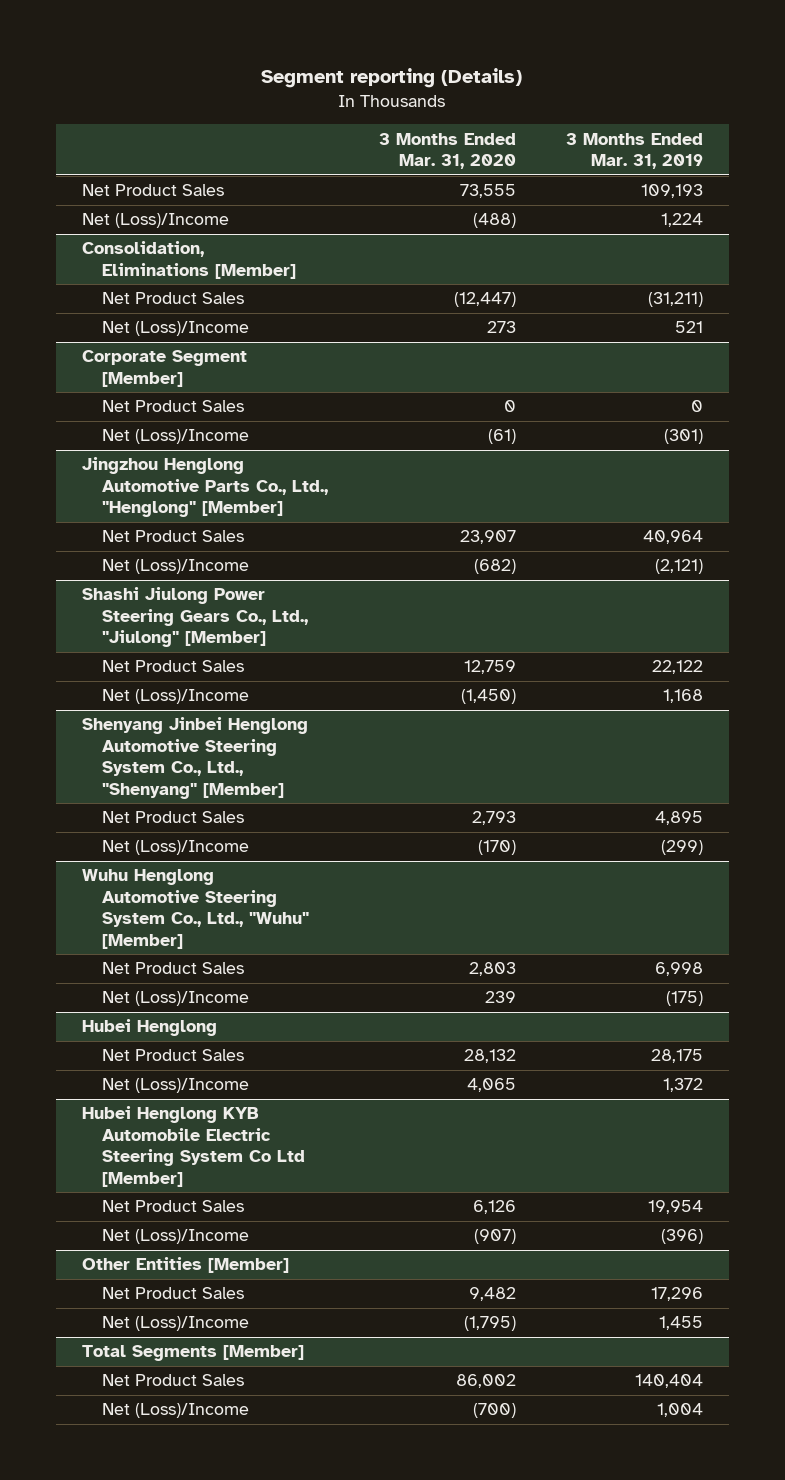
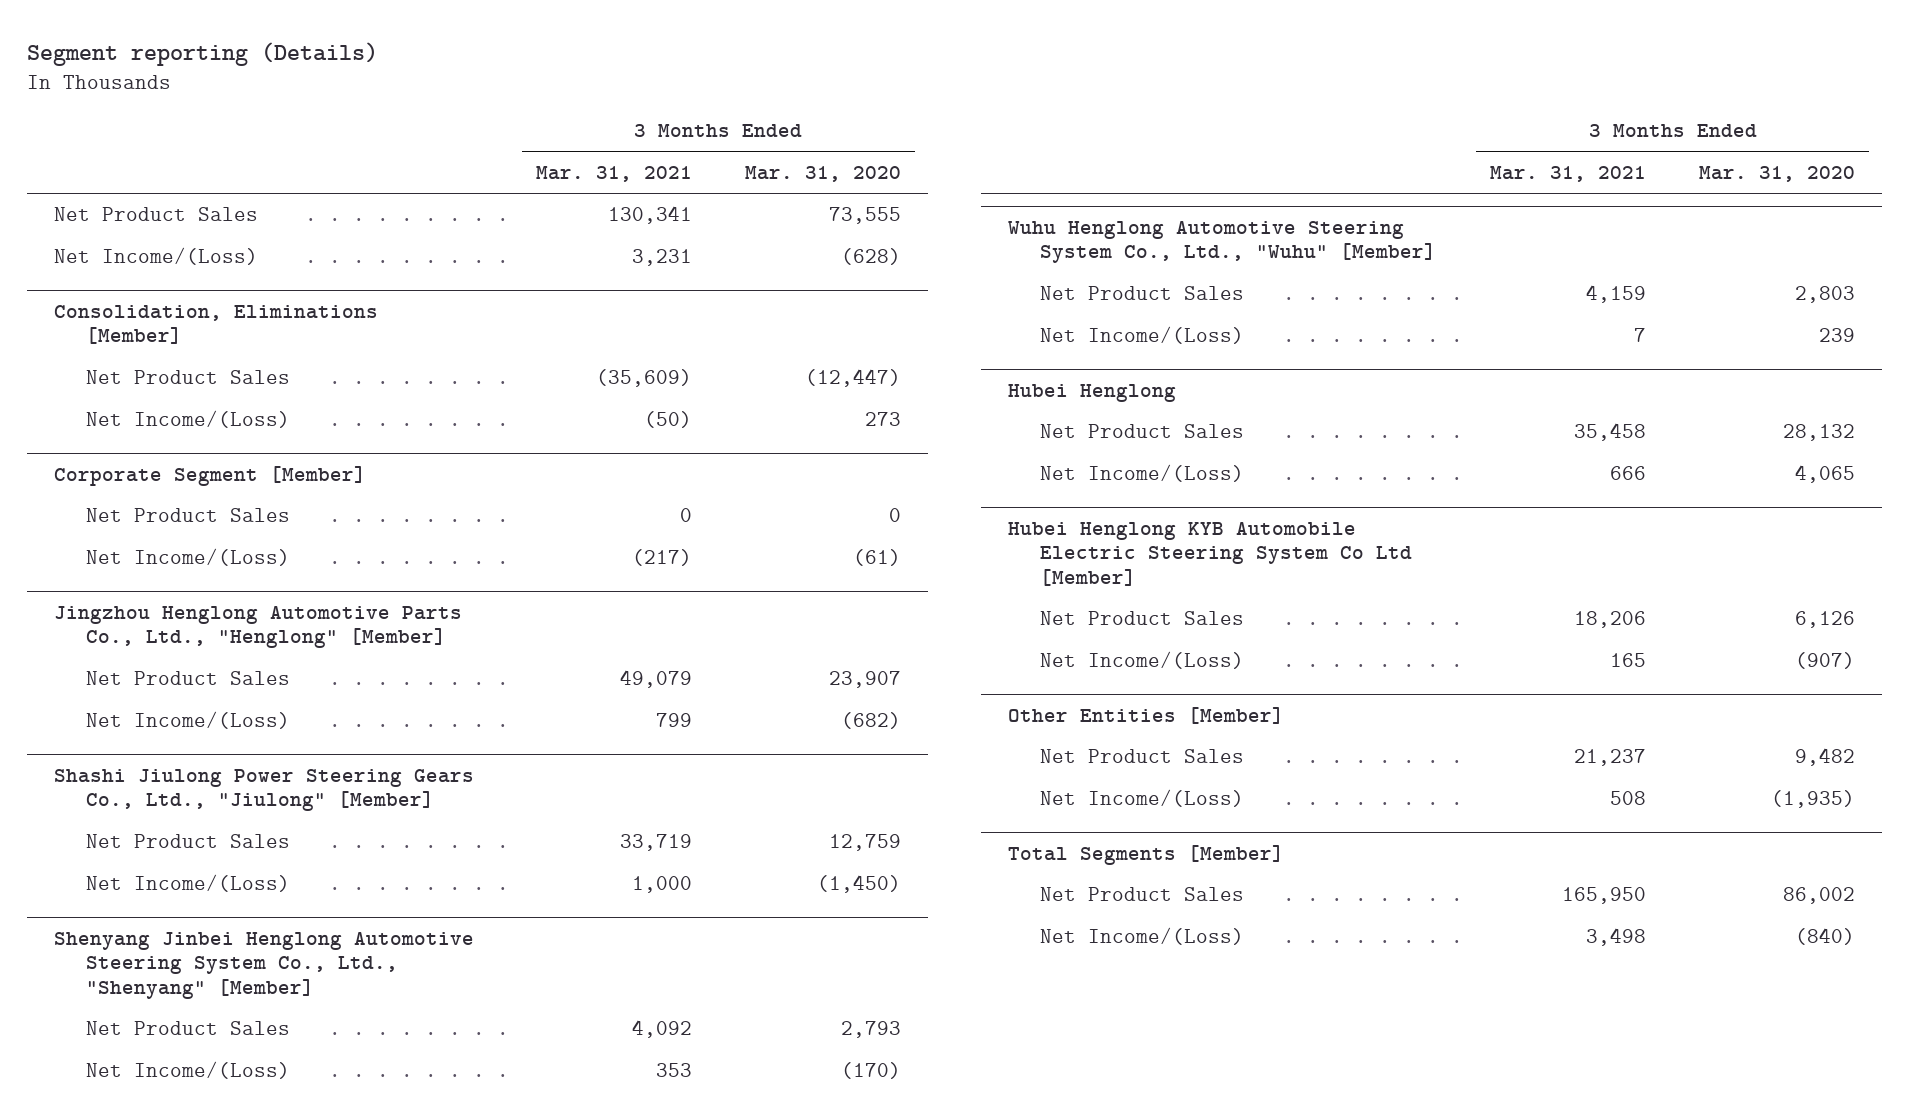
[566,132,704,170] 3 Months Ended Mar. 31, 2019 -> none
none -> [535,165,692,182] Mar. 31, 2021
[81,213,229,229] Net (Loss)/Income -> [53,247,258,266] Net Income/(Loss)
[472,213,516,229] (488) -> [841,248,902,266] (628)
[102,321,250,337] Net (Loss)/Income -> [85,410,290,429] Net Income/(Loss)
[102,429,250,445] Net (Loss)/Income -> [85,548,290,567] Net Income/(Loss)
[102,559,250,575] Net (Loss)/Income -> [85,711,290,730] Net Income/(Loss)
[102,689,250,705] Net (Loss)/Income -> [85,874,290,893] Net Income/(Loss)
[102,840,250,856] Net (Loss)/Income -> [85,1061,290,1080] Net Income/(Loss)
[102,991,250,1007] Net (Loss)/Income -> [1040,326,1245,345] Net Income/(Loss)
[102,1078,250,1094] Net (Loss)/Income -> [1040,464,1245,483] Net Income/(Loss)
[102,1229,250,1245] Net (Loss)/Income -> [1040,651,1245,670] Net Income/(Loss)
[102,1316,250,1332] Net (Loss)/Income -> [1040,789,1245,808] Net Income/(Loss)
[463,1316,516,1332] (1,795) -> [1771,790,1856,809] (1,935)
[102,1403,250,1419] Net (Loss)/Income -> [1040,927,1245,946] Net Income/(Loss)
[472,1403,516,1419] (700) -> [1795,928,1856,946] (840)

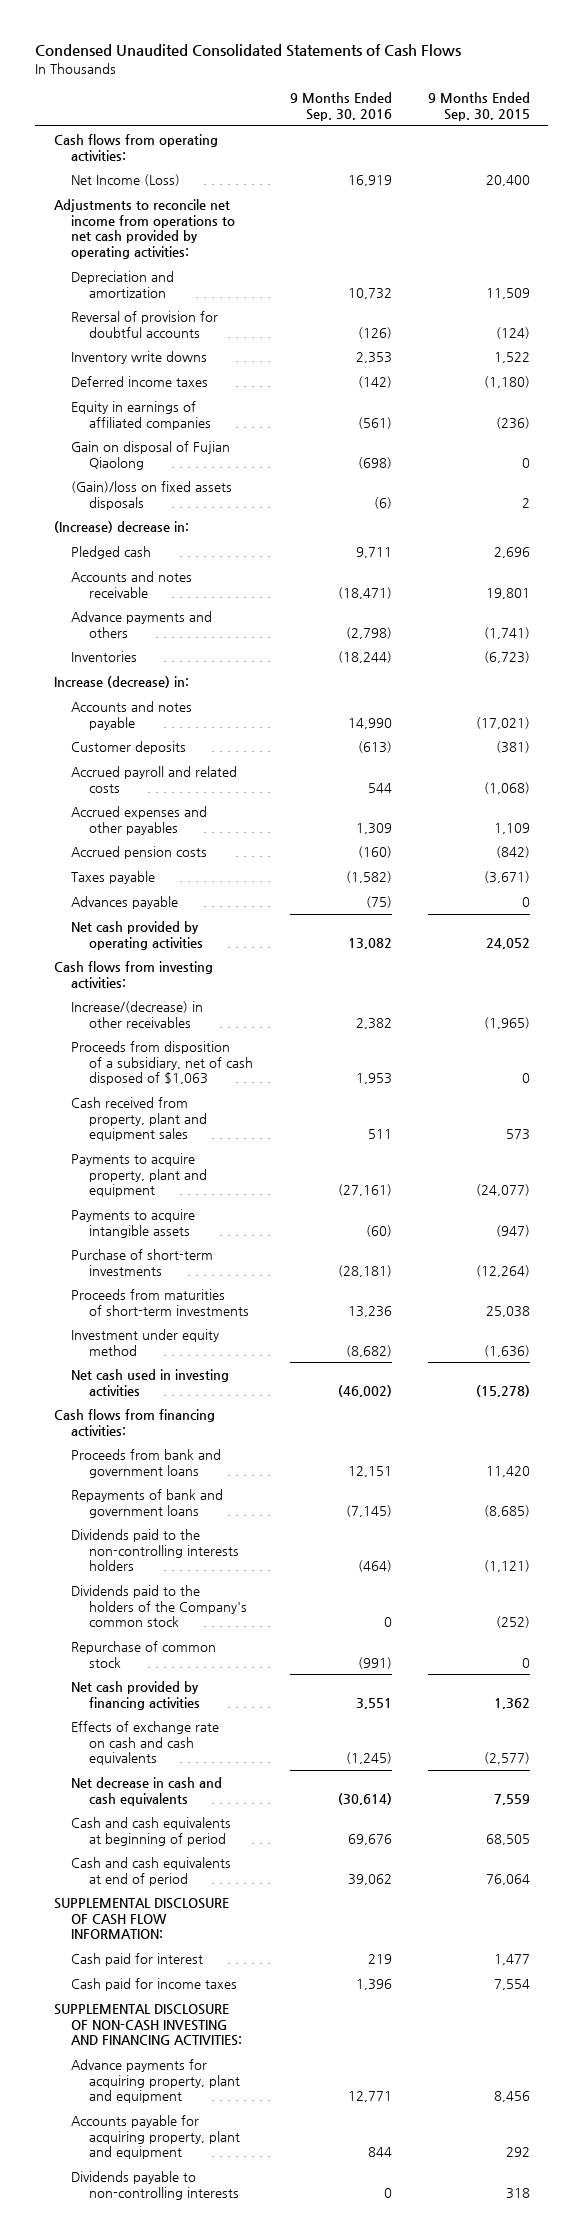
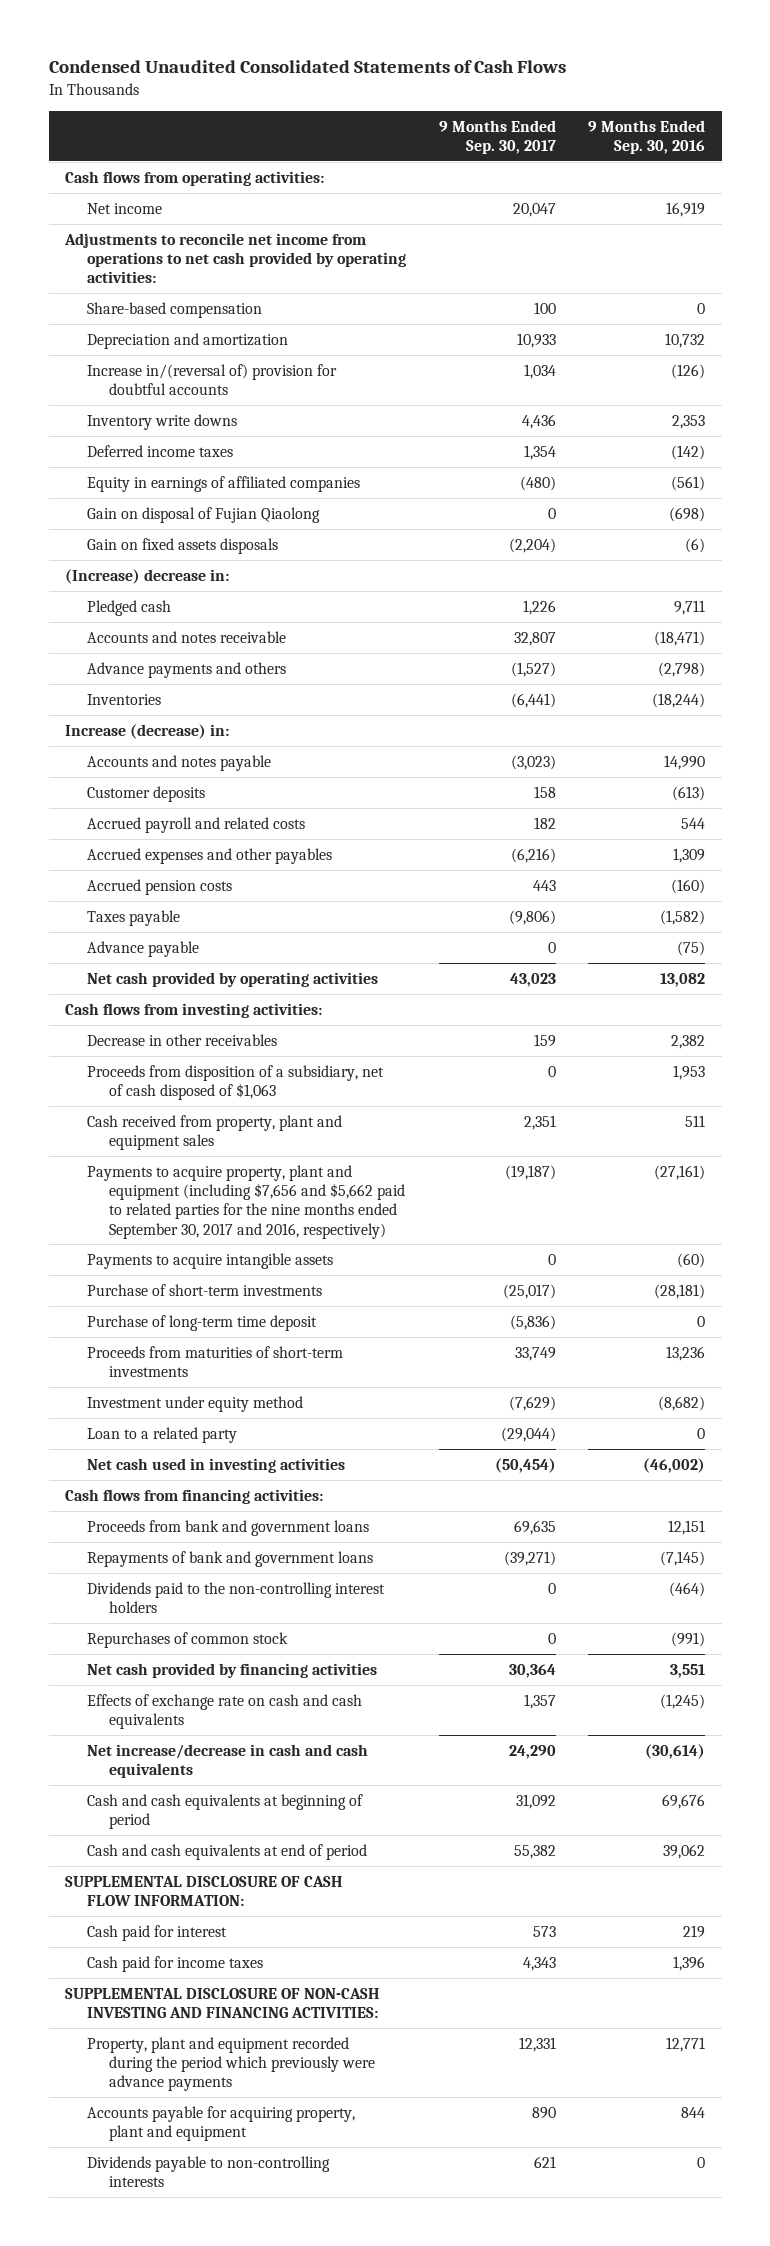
[428,92,531,122] 9 Months Ended Sep. 30, 2015 -> none
none -> [438,119,556,154] 9 Months Ended Sep. 30, 2017
[71,173,181,186] Net Income (Loss) -> [86,202,162,214] Net income
none -> [86,301,262,318] Share-based compensation
[71,310,219,338] Reversal of provision for doubtful accounts -> [86,363,337,396] Increase in/(reversal of) provision for doubtful accounts
[71,480,233,510] (Gain)/loss on fixed assets disposals -> [86,537,278,554] Gain on fixed assets disposals
[71,895,179,909] Advances payable -> [86,940,199,957] Advance payable
[71,1000,204,1028] Increase/(decrease) in other receivables -> [86,1033,277,1046] Decrease in other receivables
[71,1152,208,1198] Payments to acquire property, plant and equipment -> [86,1164,405,1239] Payments to acquire property, plant and equipment (including $7,656 and $5,662 paid to related parties for the nine months ended September 30, 2017 and 2016, respectively)
none -> [86,1314,317,1331] Purchase of long-term time deposit
none -> [86,1426,237,1443] Loan to a related party
[71,1584,248,1628] Dividends paid to the holders of the Company's common stock -> none
[71,1528,240,1572] Dividends paid to the non-controlling interests holders -> [86,1581,385,1614] Dividends paid to the non-controlling interest holders
[71,1640,217,1668] Repurchase of common stock -> [86,1631,288,1648] Repurchases of common stock
[71,1776,223,1806] Net decrease in cash and cash equivalents -> [86,1743,368,1779] Net increase/decrease in cash and cash equivalents
[71,2058,241,2104] Advance payments for acquiring property, plant and equipment -> [86,2036,375,2092] Property, plant and equipment recorded during the period which previously were advance payments

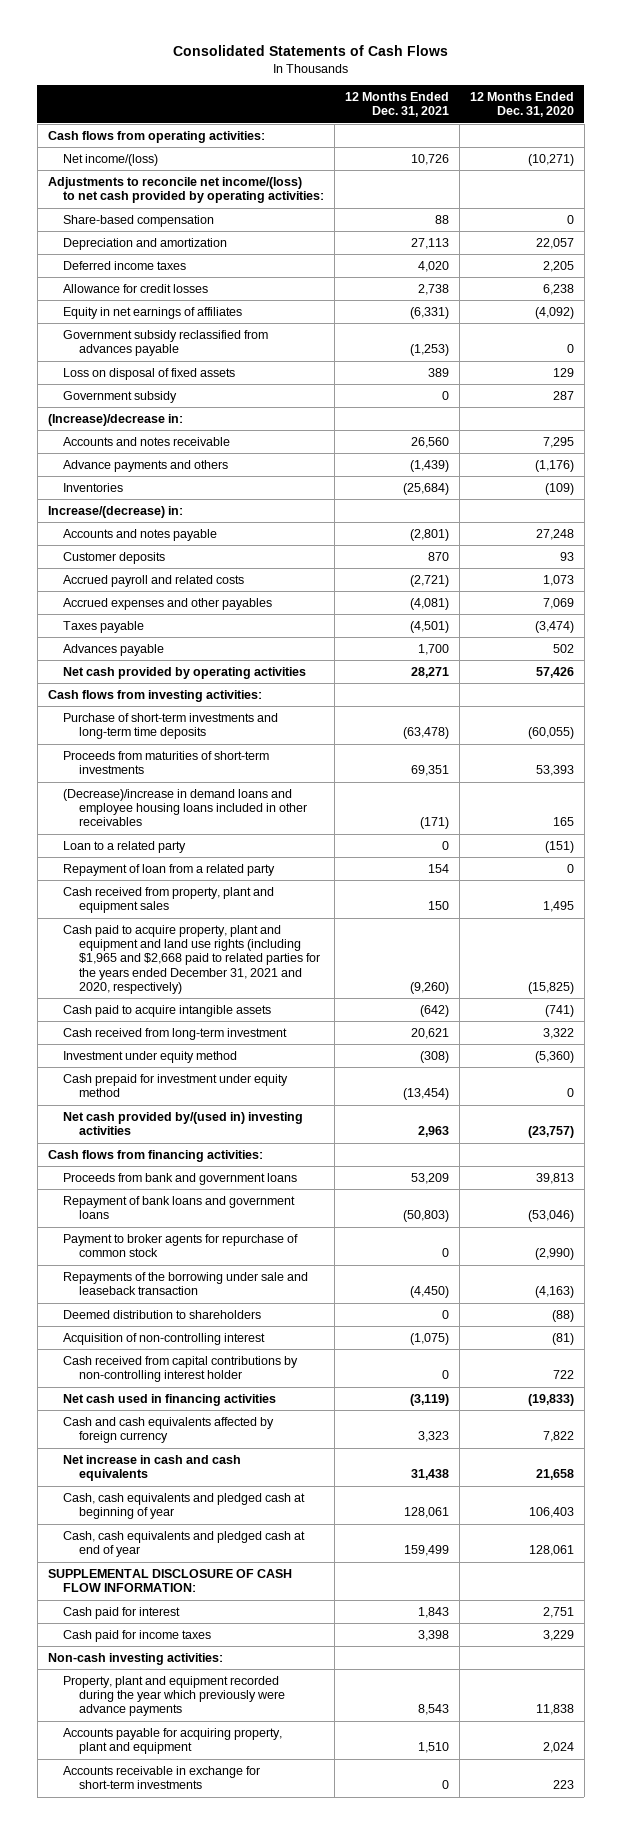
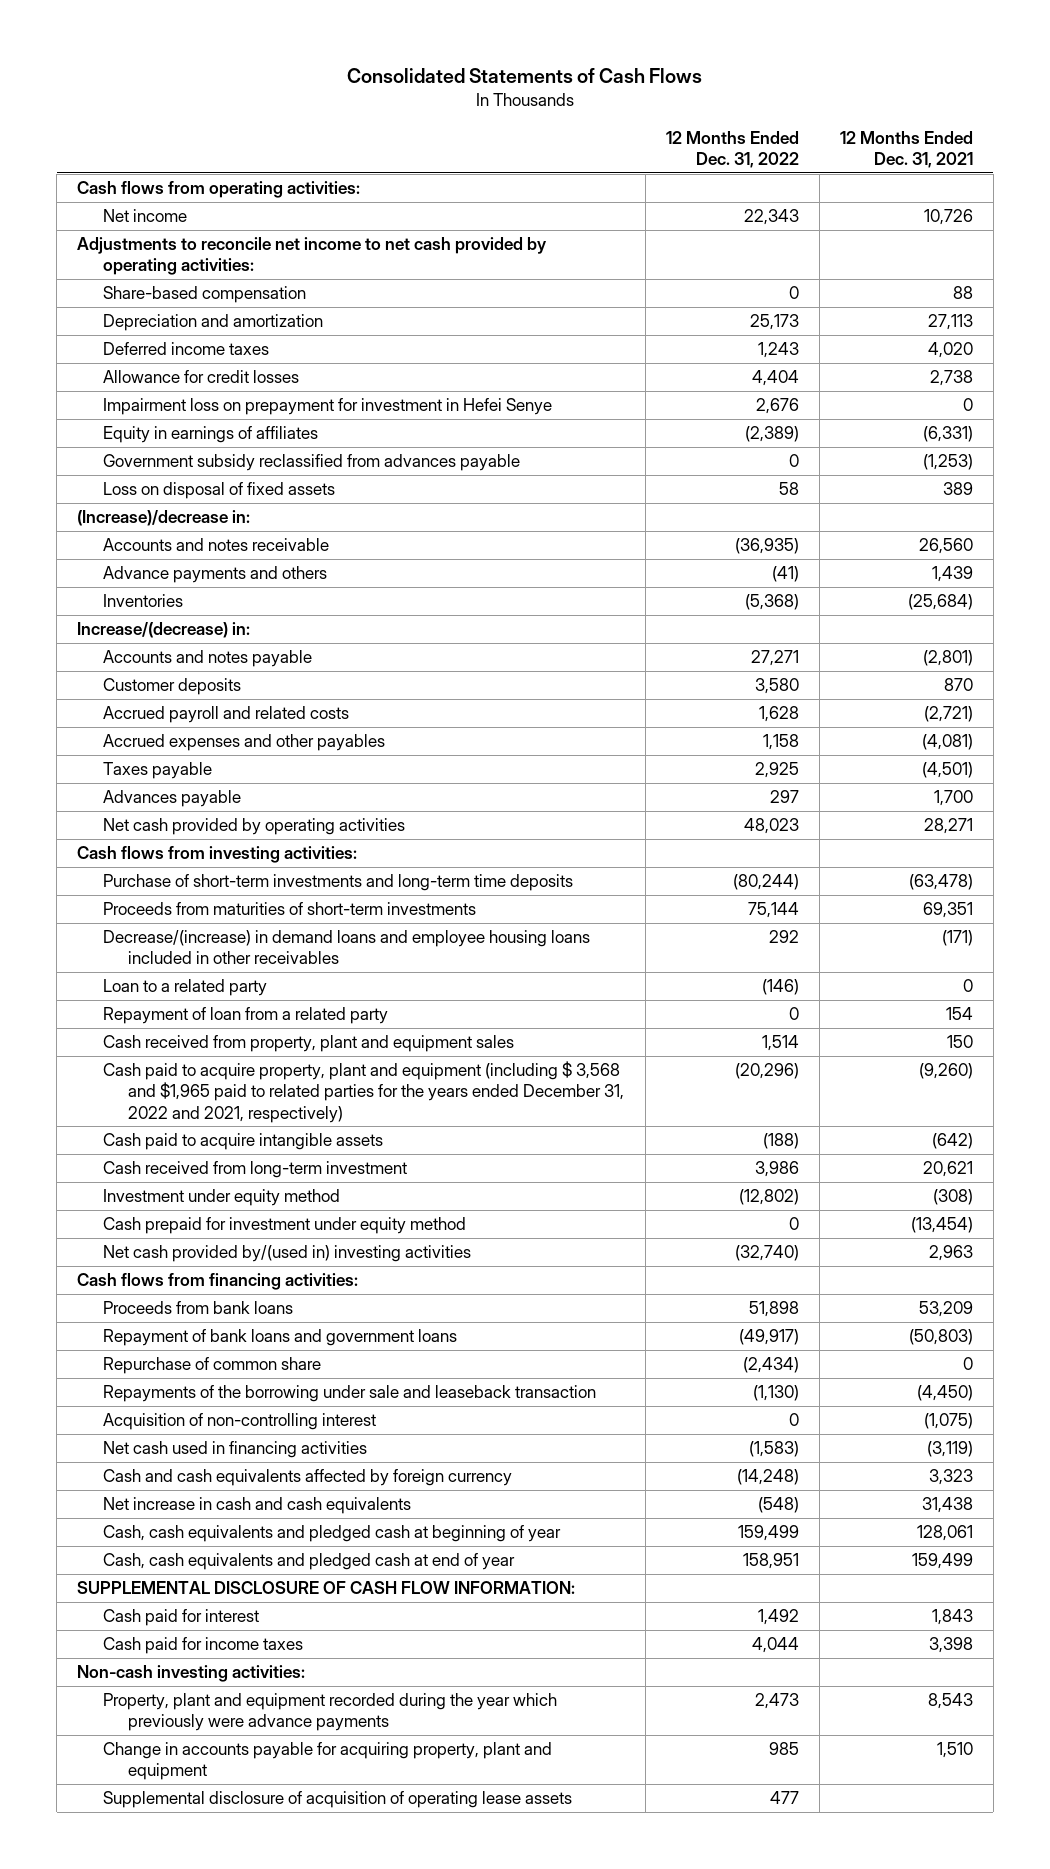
[469,92,574,118] 12 Months Ended Dec. 31, 2020 -> none
none -> [665,130,799,168] 12 Months Ended Dec. 31, 2022
[63,153,159,166] Net income/(loss) -> [102,209,187,223] Net income
[47,176,325,204] Adjustments to reconcile net income/(loss) to net cash provided by operating activities: -> [77,237,548,276] Adjustments to reconcile net income to net cash provided by operating activities:
none -> [102,398,552,416] Impairment loss on prepayment for investment in Hefei Senye
[63,306,243,319] Equity in net earnings of affiliates -> [102,426,318,444] Equity in earnings of affiliates
[63,390,178,403] Government subsidy -> none
[410,459,450,472] (1,439) -> [931,566,973,583] 1,439
[63,788,307,827] (Decrease)/increase in demand loans and employee housing loans included in other receivables -> [102,930,590,965] Decrease/(increase) in demand loans and employee housing loans included in other receivables
[63,924,320,994] Cash paid to acquire property, plant and equipment and land use rights (including $1,965 and $2,668 paid to related parties for the years ended December 31, 2021 and 2020, respectively) -> [102,1061,625,1123] Cash paid to acquire property, plant and equipment (including $ 3,568 and $1,965 paid to related parties for the years ended December 31, 2022 and 2021, respectively)
[63,1172,298,1185] Proceeds from bank and government loans -> [102,1301,293,1315] Proceeds from bank loans
[63,1233,299,1258] Payment to broker agents for repurchase of common stock -> none
none -> [102,1357,321,1375] Repurchase of common share
[63,1309,262,1319] Deemed distribution to shareholders -> none
[63,1355,299,1383] Cash received from capital contributions by non-controlling interest holder -> none
[63,1765,261,1790] Accounts receivable in exchange for short-term investments -> none
[63,1727,283,1755] Accounts payable for acquiring property, plant and equipment -> [102,1742,552,1781] Change in accounts payable for acquiring property, plant and equipment
none -> [102,1791,572,1809] Supplemental disclosure of acquisition of operating lease assets

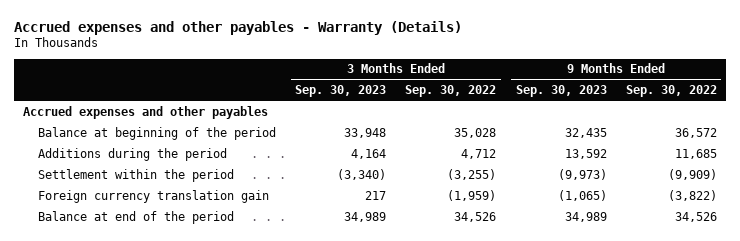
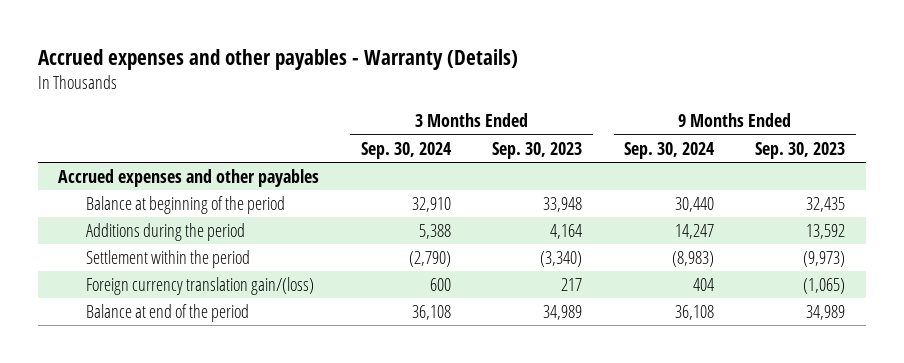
[405,85,497,98] Sep. 30, 2022 -> none
[625,85,717,98] Sep. 30, 2022 -> none
none -> [360,141,452,159] Sep. 30, 2024
none -> [623,141,715,159] Sep. 30, 2024
[38,189,270,203] Foreign currency translation gain -> [86,277,315,296] Foreign currency translation gain/(loss)

